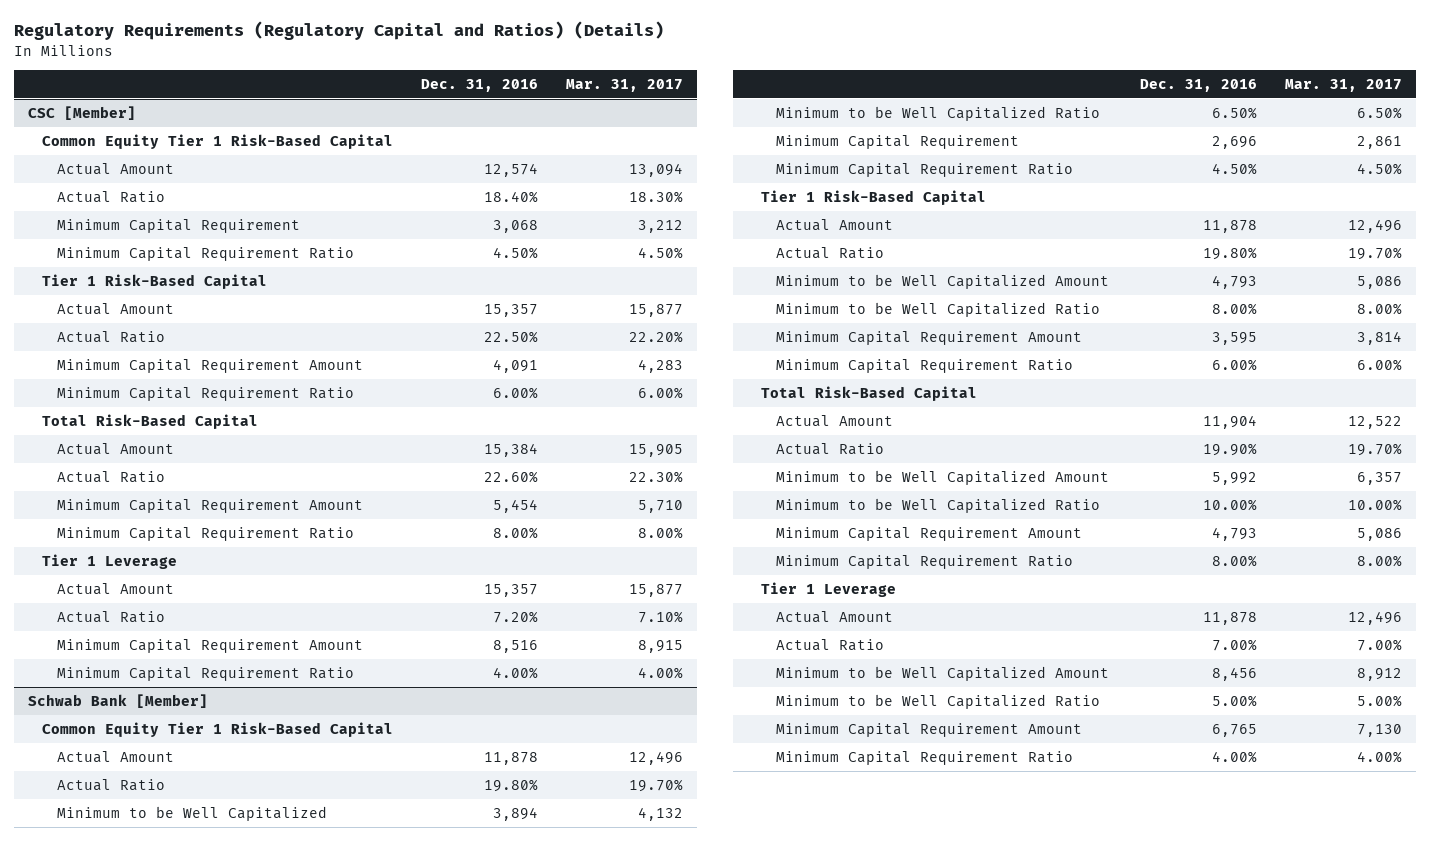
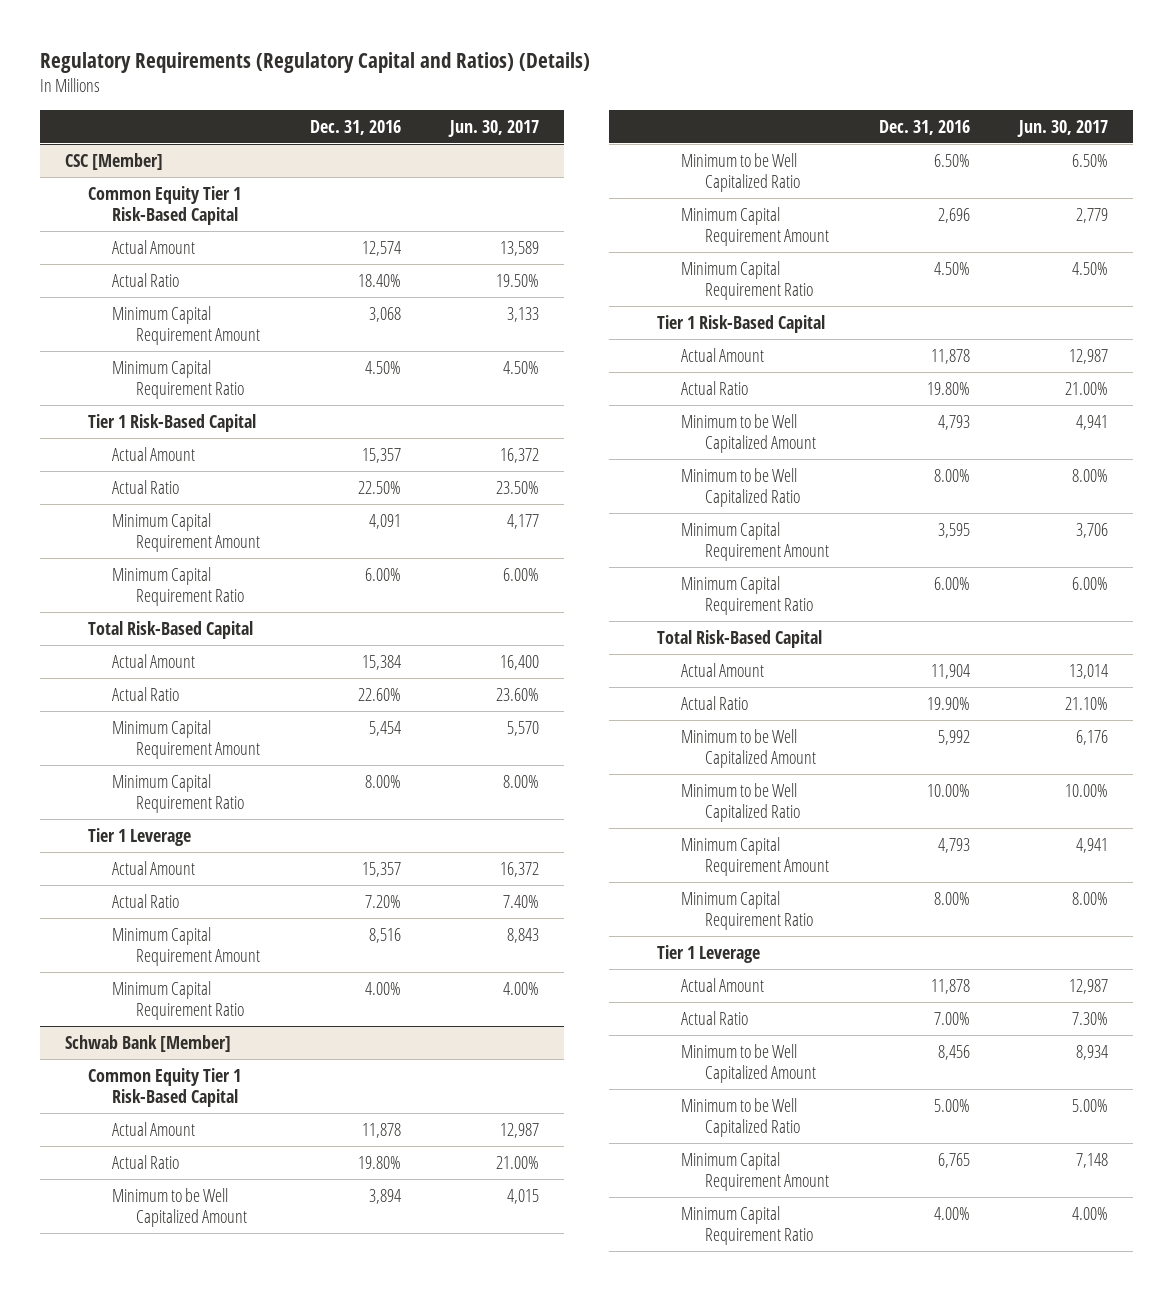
[566,78,684,92] Mar. 31, 2017 -> none
none -> [448,119,540,137] Jun. 30, 2017
[56,218,300,233] Minimum Capital Requirement -> [112,305,261,346] Minimum Capital Requirement Amount
[56,805,327,821] Minimum to be Well Capitalized -> [112,1187,248,1228] Minimum to be Well Capitalized Amount
[775,134,1019,149] Minimum Capital Requirement -> [681,206,830,247] Minimum Capital Requirement Amount

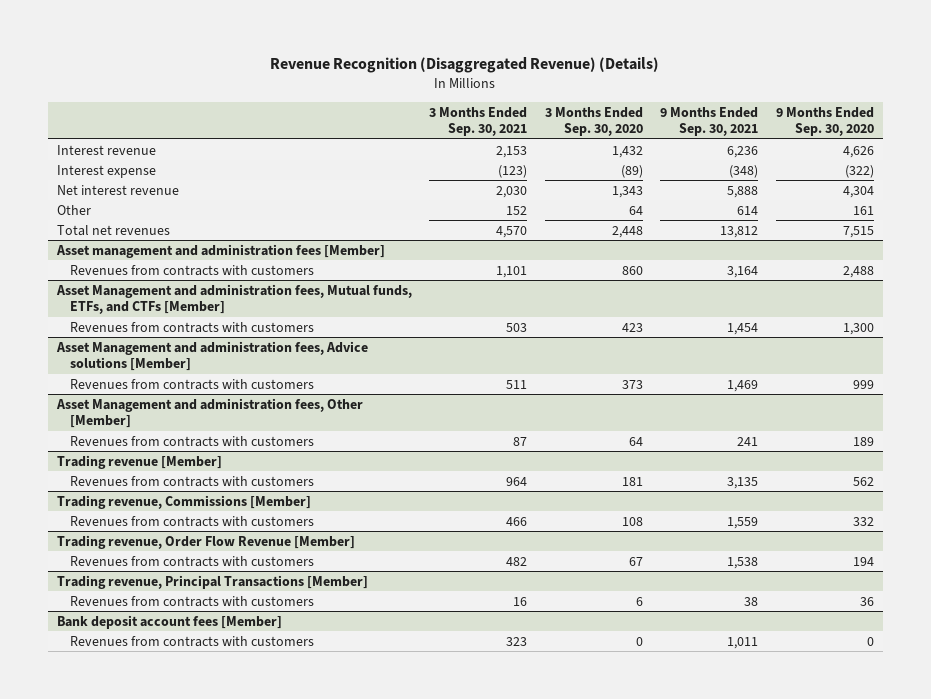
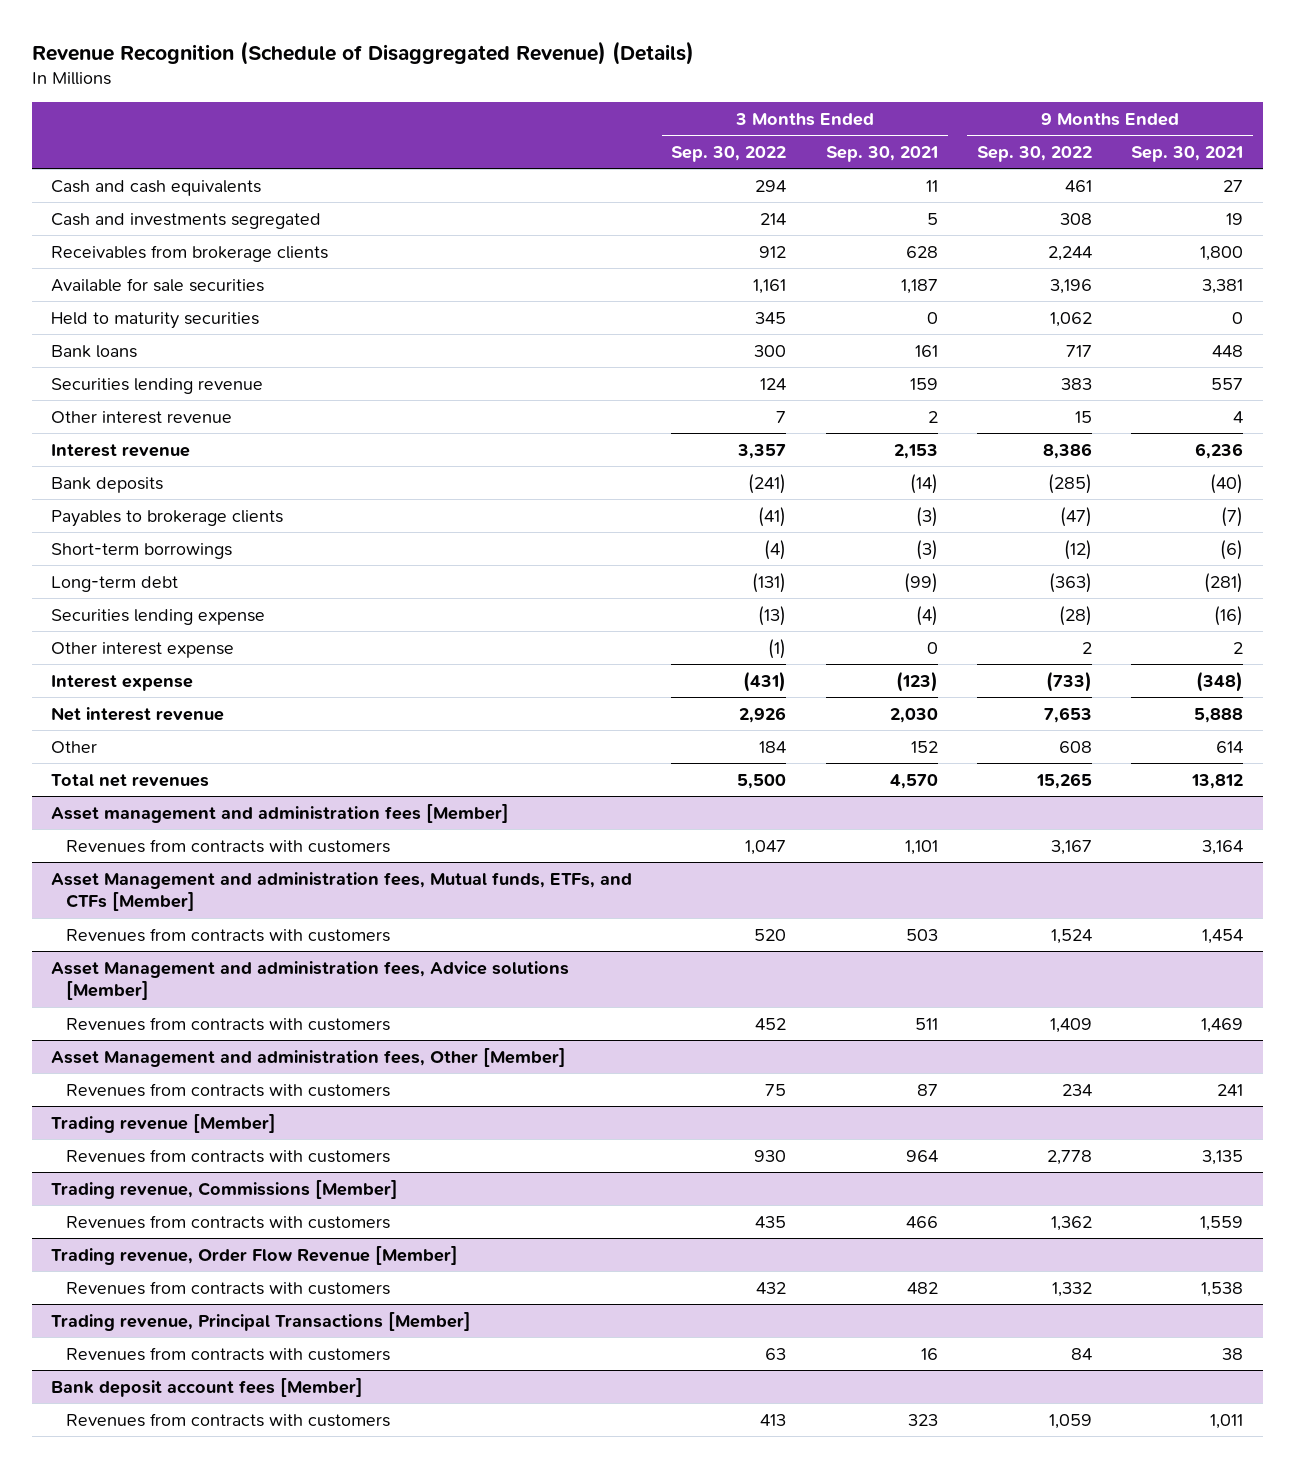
[270,57,660,74] Revenue Recognition (Disaggregated Revenue) (Details) -> [31,40,694,65] Revenue Recognition (Schedule of Disaggregated Revenue) (Details)
[544,106,643,137] 3 Months Ended Sep. 30, 2020 -> none
[775,106,874,137] 9 Months Ended Sep. 30, 2020 -> none
none -> [671,145,787,162] Sep. 30, 2022
none -> [977,145,1093,162] Sep. 30, 2022
none -> [51,179,262,196] Cash and cash equivalents
none -> [51,212,322,229] Cash and investments segregated
none -> [51,244,329,262] Receivables from brokerage clients
none -> [51,277,265,292] Available for sale securities
none -> [51,311,260,329] Held to maturity securities
none -> [51,344,138,358] Bank loans
none -> [51,377,264,394] Securities lending revenue
none -> [51,410,233,424] Other interest revenue
none -> [51,476,164,493] Bank deposits
none -> [51,509,284,527] Payables to brokerage clients
none -> [51,542,233,559] Short-term borrowings
none -> [51,575,179,592] Long-term debt
none -> [51,608,266,625] Securities lending expense
none -> [51,641,235,658] Other interest expense

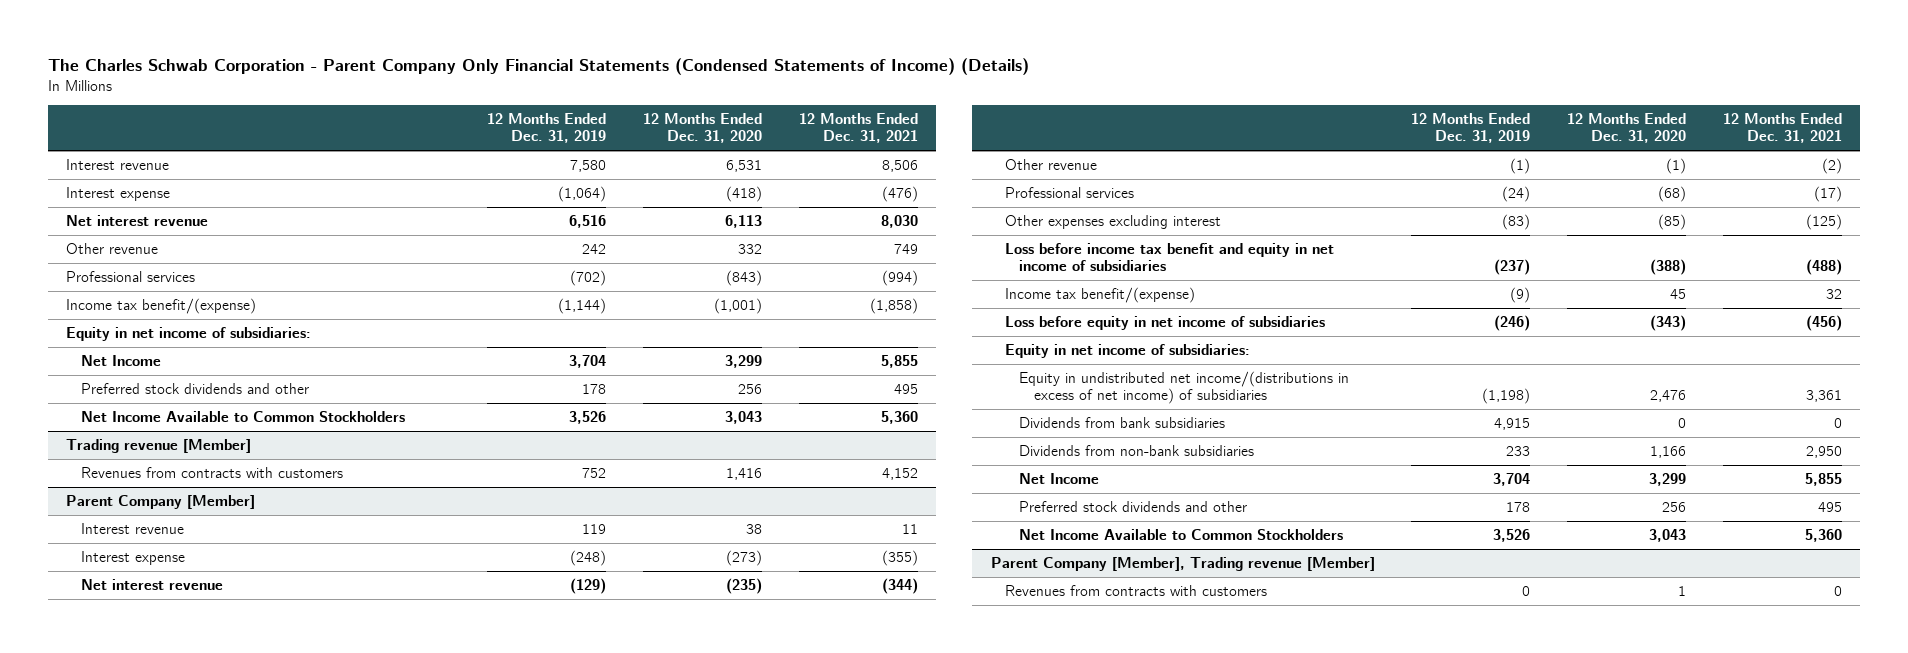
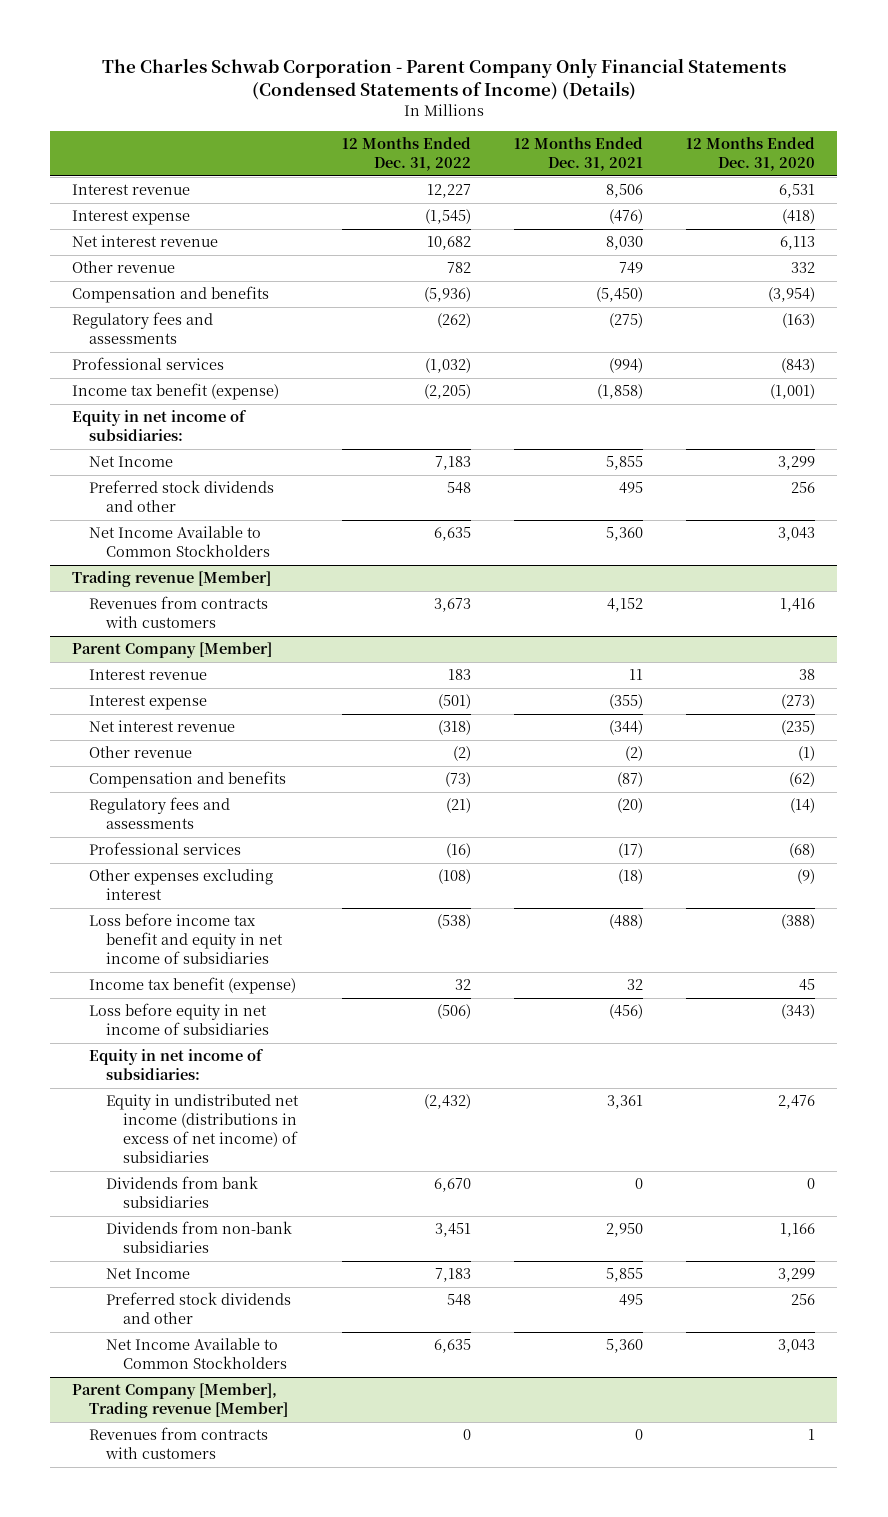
[487,113,607,144] 12 Months Ended Dec. 31, 2019 -> none
none -> [341,137,471,172] 12 Months Ended Dec. 31, 2022
none -> [72,286,270,304] Compensation and benefits
none -> [72,312,214,345] Regulatory fees and assessments
[66,298,257,315] Income tax benefit/(expense) -> [72,383,280,401] Income tax benefit (expense)
none -> [89,771,287,789] Compensation and benefits
none -> [89,797,231,830] Regulatory fees and assessments
[1658,214,1687,231] (85) -> [797,869,816,885] (9)
[1805,214,1842,231] (125) -> [618,869,644,885] (18)
[1005,287,1196,304] Income tax benefit/(expense) -> [89,977,297,995] Income tax benefit (expense)
[1019,371,1350,405] Equity in undistributed net income/(distributions in excess of net income) of subsidiaries -> [106,1094,300,1164] Equity in undistributed net income (distributions in excess of net income) of subsidiaries

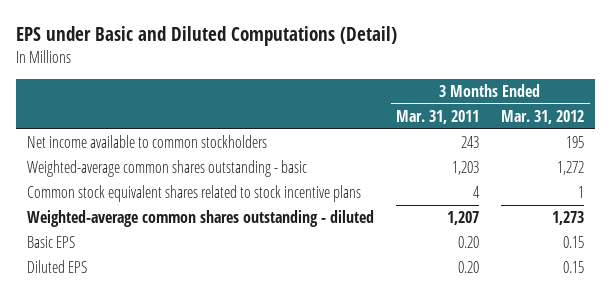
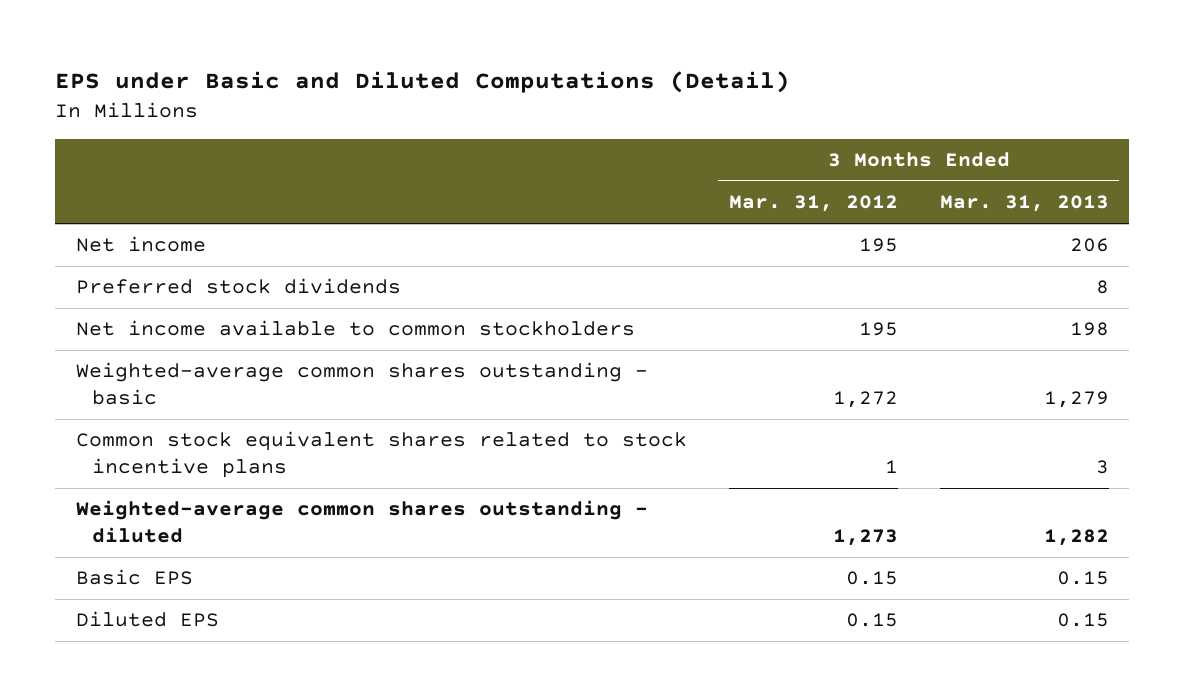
[396,110,480,125] Mar. 31, 2011 -> none
none -> [939,195,1109,213] Mar. 31, 2013
none -> [76,236,207,253] Net income
none -> [76,278,402,295] Preferred stock dividends

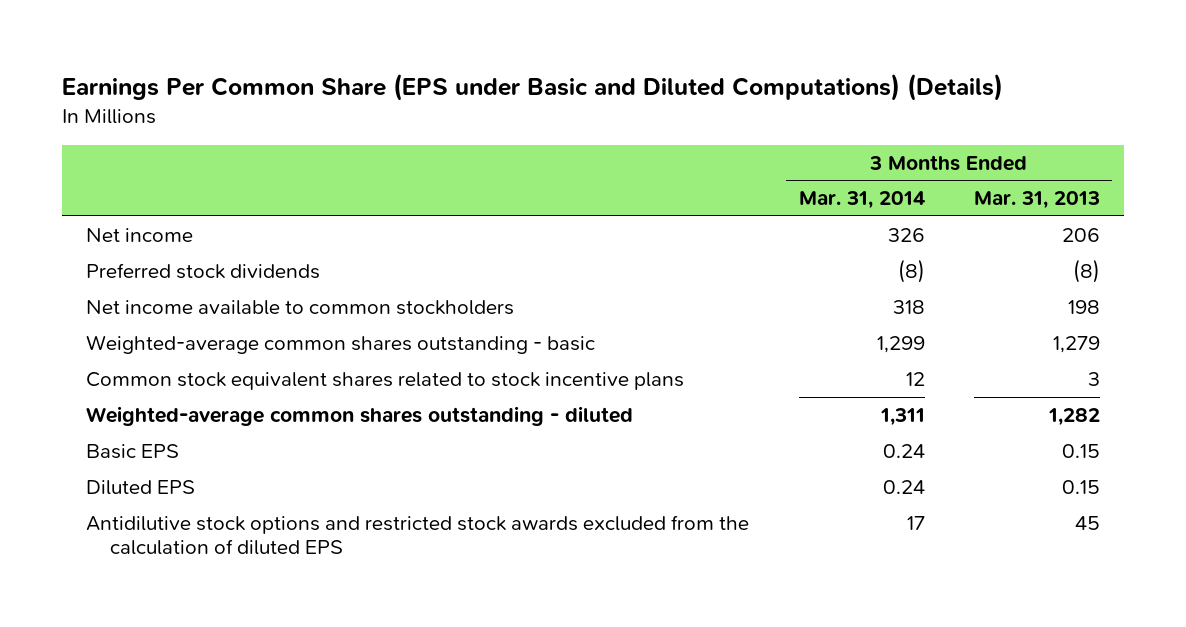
[55,71,791,94] EPS under Basic and Diluted Computations (Detail) -> [61,72,1003,101] Earnings Per Common Share (EPS under Basic and Diluted Computations) (Details)
[728,195,898,213] Mar. 31, 2012 -> none
none -> [798,191,925,210] Mar. 31, 2014
[1095,280,1109,295] 8 -> [1072,258,1100,283] (8)
none -> [86,514,750,556] Antidilutive stock options and restricted stock awards excluded from the calculation of diluted EPS

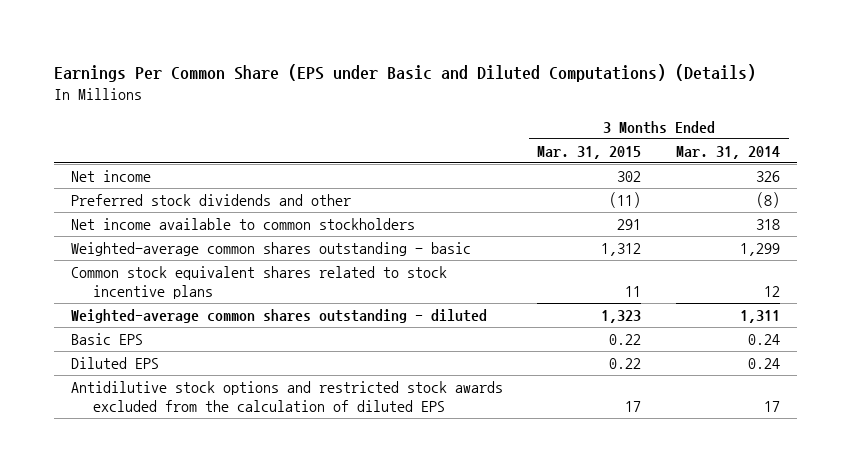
[973,191,1100,210] Mar. 31, 2013 -> none
none -> [537,145,642,159] Mar. 31, 2015
[86,262,321,279] Preferred stock dividends -> [70,193,351,206] Preferred stock dividends and other

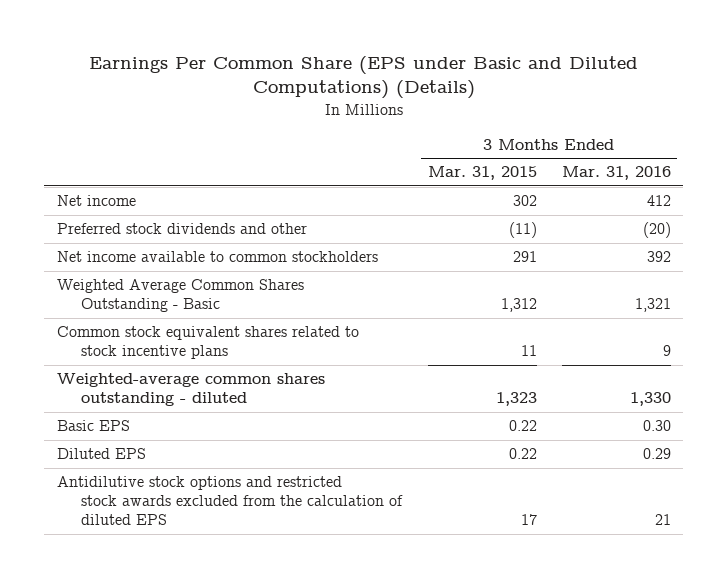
[675,145,780,159] Mar. 31, 2014 -> none
none -> [561,166,671,181] Mar. 31, 2016
[70,241,471,256] Weighted-average common shares outstanding - basic -> [56,279,304,313] Weighted Average Common Shares Outstanding - Basic

